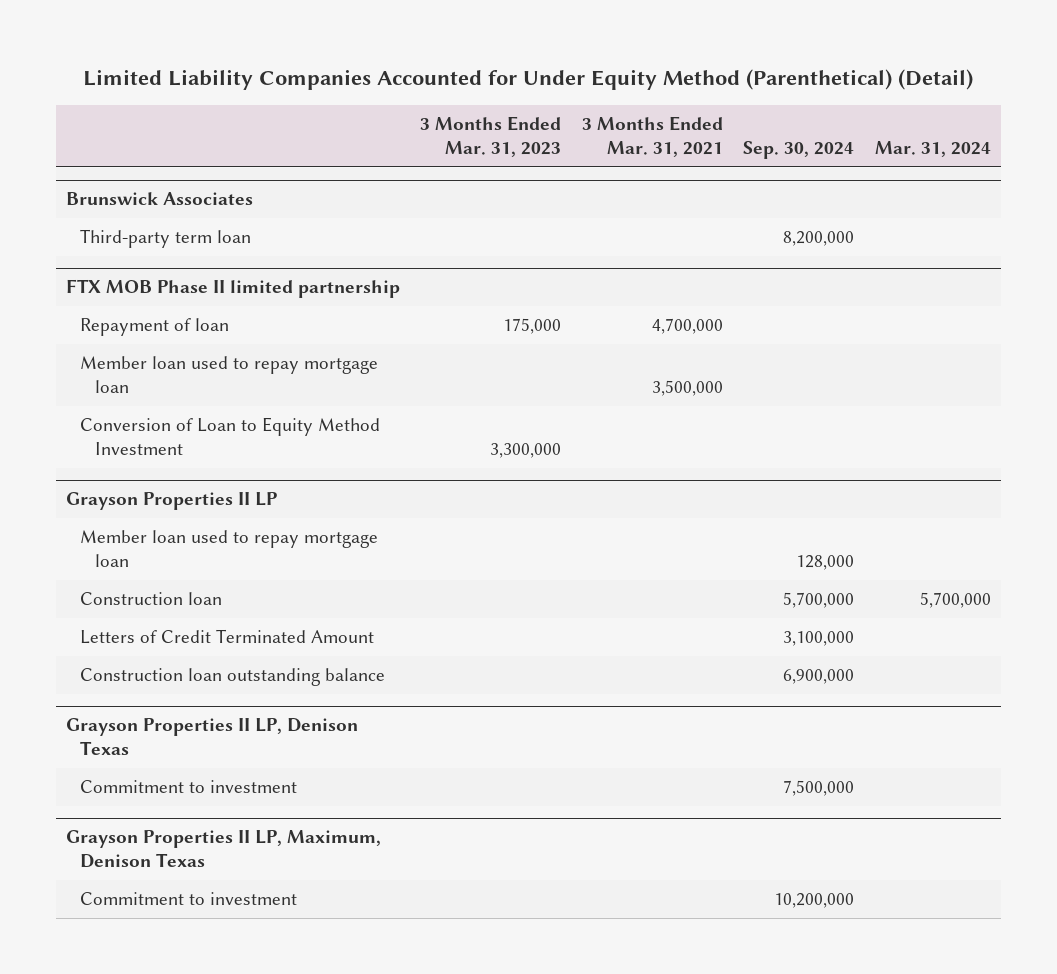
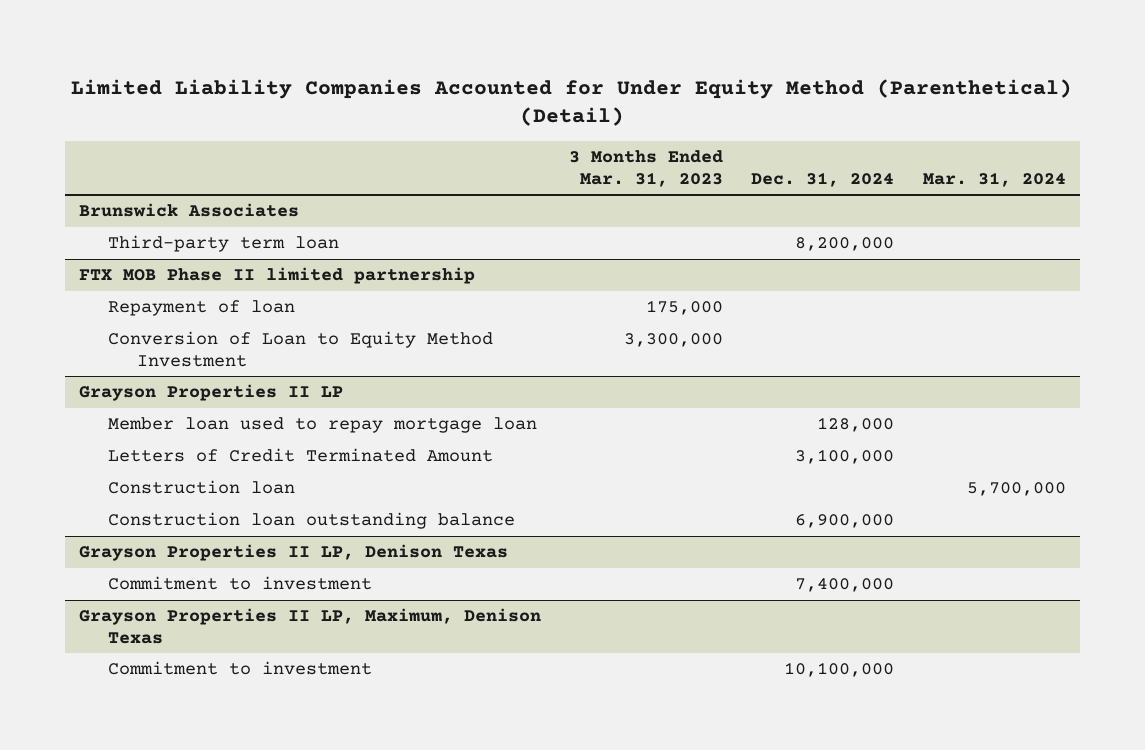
[581,115,723,158] 3 Months Ended Mar. 31, 2021 -> none
[743,141,855,160] Sep. 30, 2024 -> none
none -> [751,171,895,187] Dec. 31, 2024
[80,356,379,394] Member loan used to repay mortgage loan -> none
[80,592,223,606] Construction loan -> [108,480,296,495] Construction loan

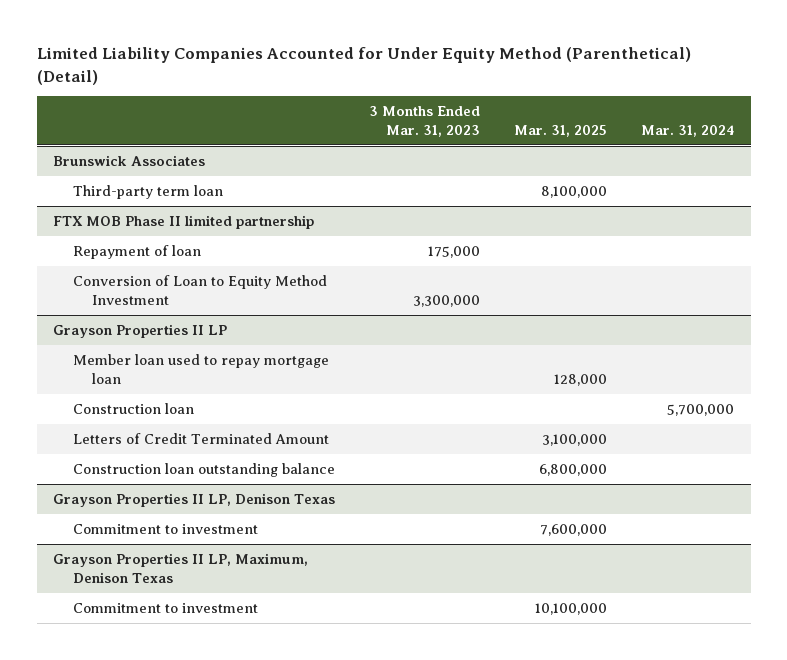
[751,171,895,187] Dec. 31, 2024 -> none
none -> [514,124,608,137] Mar. 31, 2025
[108,448,494,463] Letters of Credit Terminated Amount -> [72,433,329,445] Letters of Credit Terminated Amount

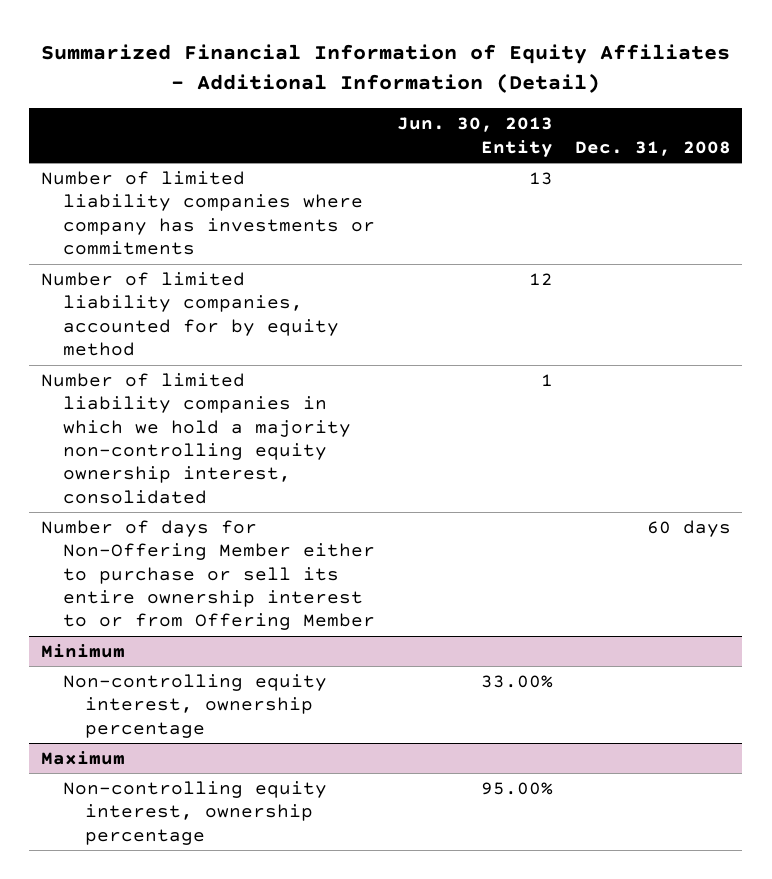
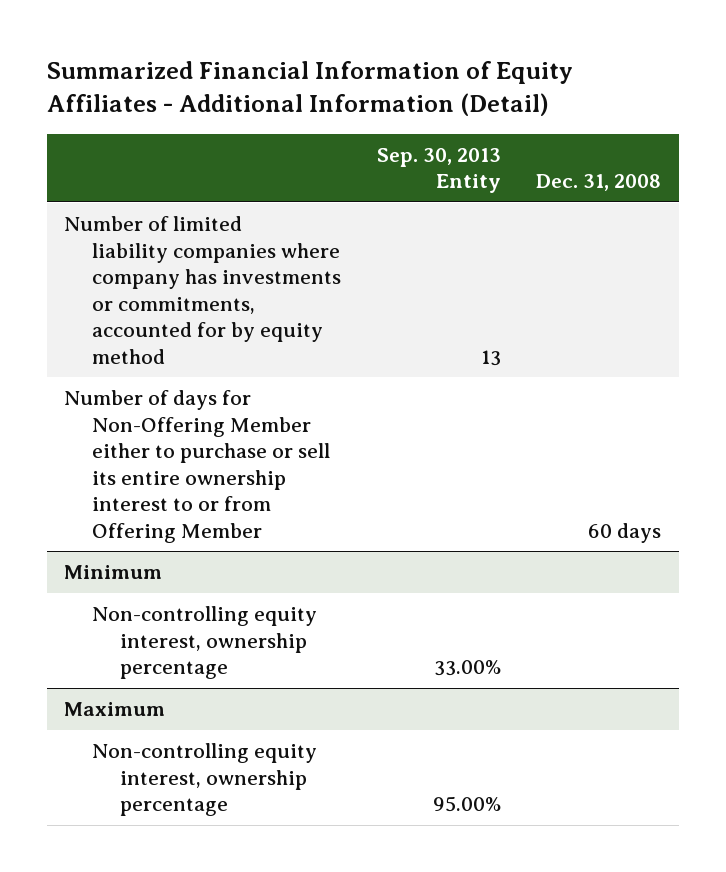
[396,117,553,157] Jun. 30, 2013 Entity -> none
none -> [376,147,501,194] Sep. 30, 2013 Entity
[40,170,375,256] Number of limited liability companies where company has investments or commitments -> none
[40,372,351,504] Number of limited liability companies in which we hold a majority non-controlling equity ownership interest, consolidated -> none
[40,271,339,357] Number of limited liability companies, accounted for by equity method -> [64,216,342,364] Number of limited liability companies where company has investments or commitments, accounted for by equity method

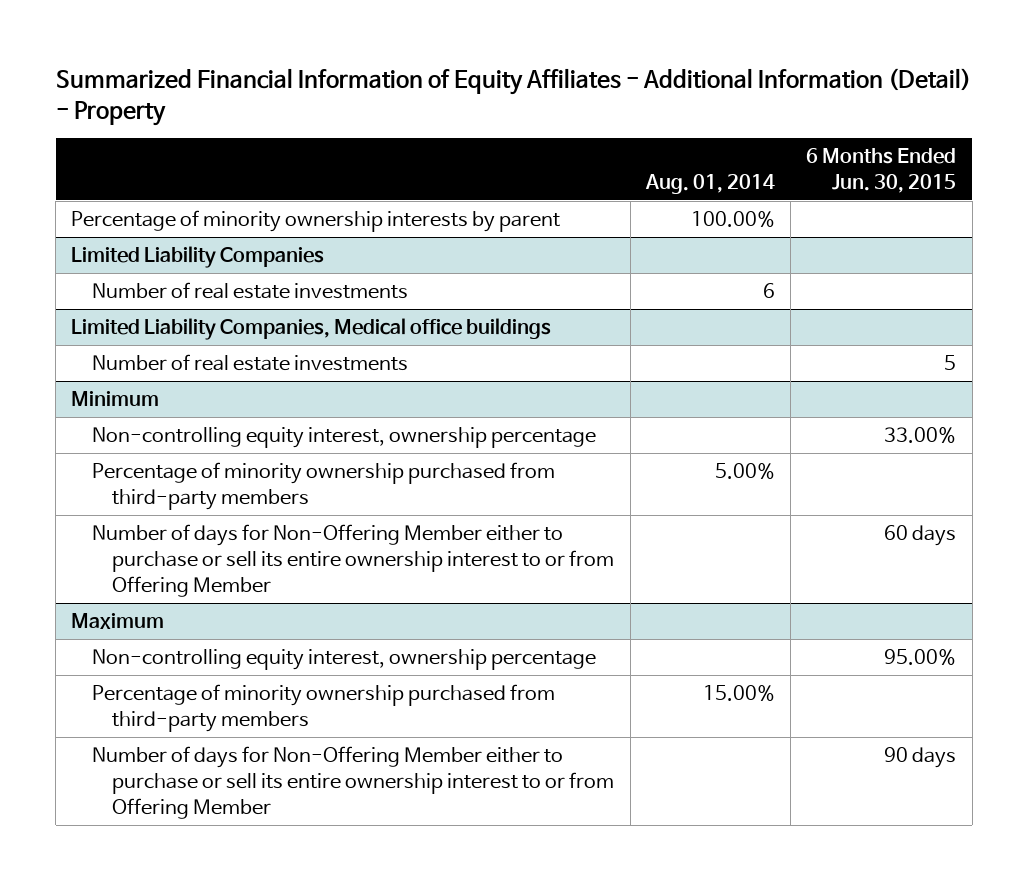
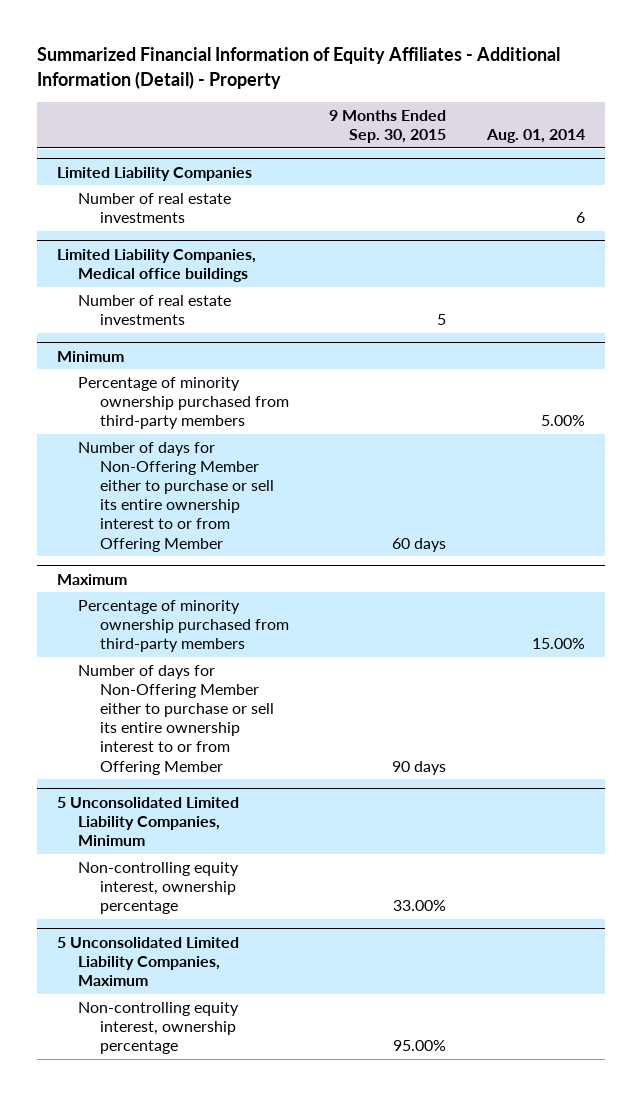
[806,148,957,194] 6 Months Ended Jun. 30, 2015 -> none
none -> [329,109,447,143] 9 Months Ended Sep. 30, 2015
[71,210,561,233] Percentage of minority ownership interests by parent -> none
[91,427,596,449] Non-controlling equity interest, ownership percentage -> none
[91,649,596,671] Non-controlling equity interest, ownership percentage -> none
none -> [57,796,240,846] 5 Unconsolidated Limited Liability Companies, Minimum
none -> [78,862,240,915] Non-controlling equity interest, ownership percentage
none -> [57,936,240,986] 5 Unconsolidated Limited Liability Companies, Maximum
none -> [78,1002,240,1055] Non-controlling equity interest, ownership percentage

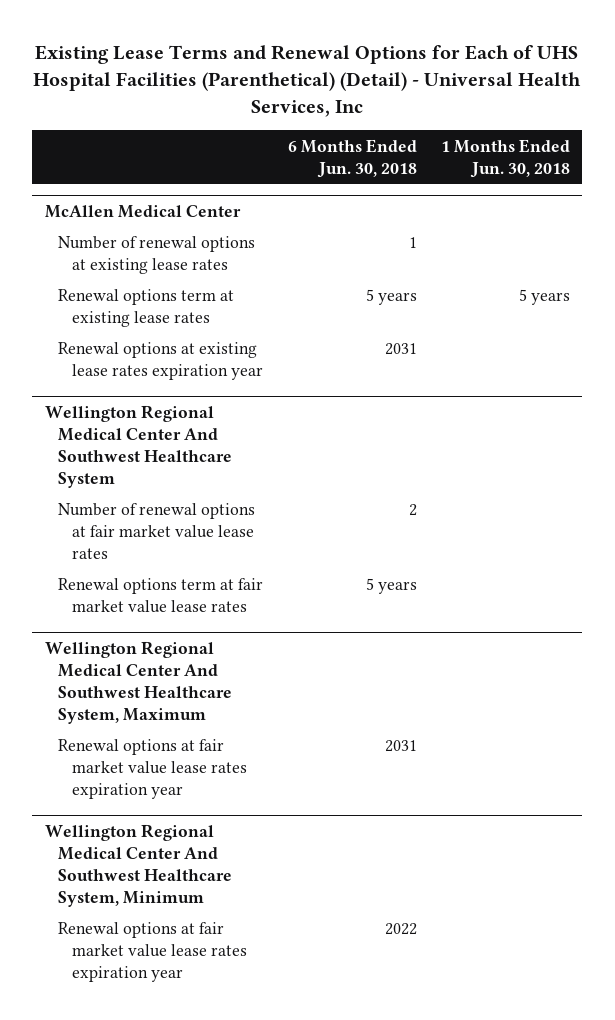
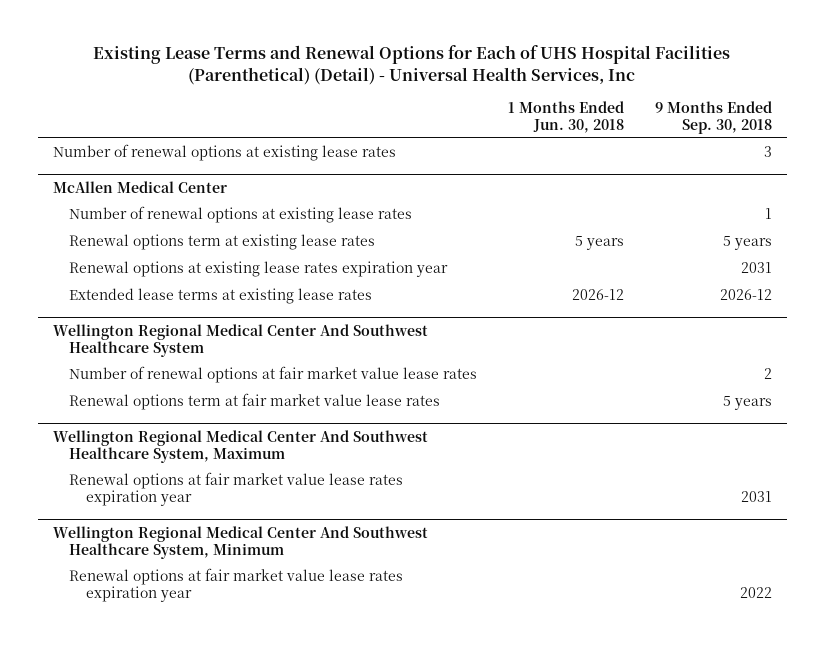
[287,138,417,178] 6 Months Ended Jun. 30, 2018 -> none
none -> [654,100,772,134] 9 Months Ended Sep. 30, 2018
none -> [52,144,396,162] Number of renewal options at existing lease rates
none -> [69,288,373,305] Extended lease terms at existing lease rates

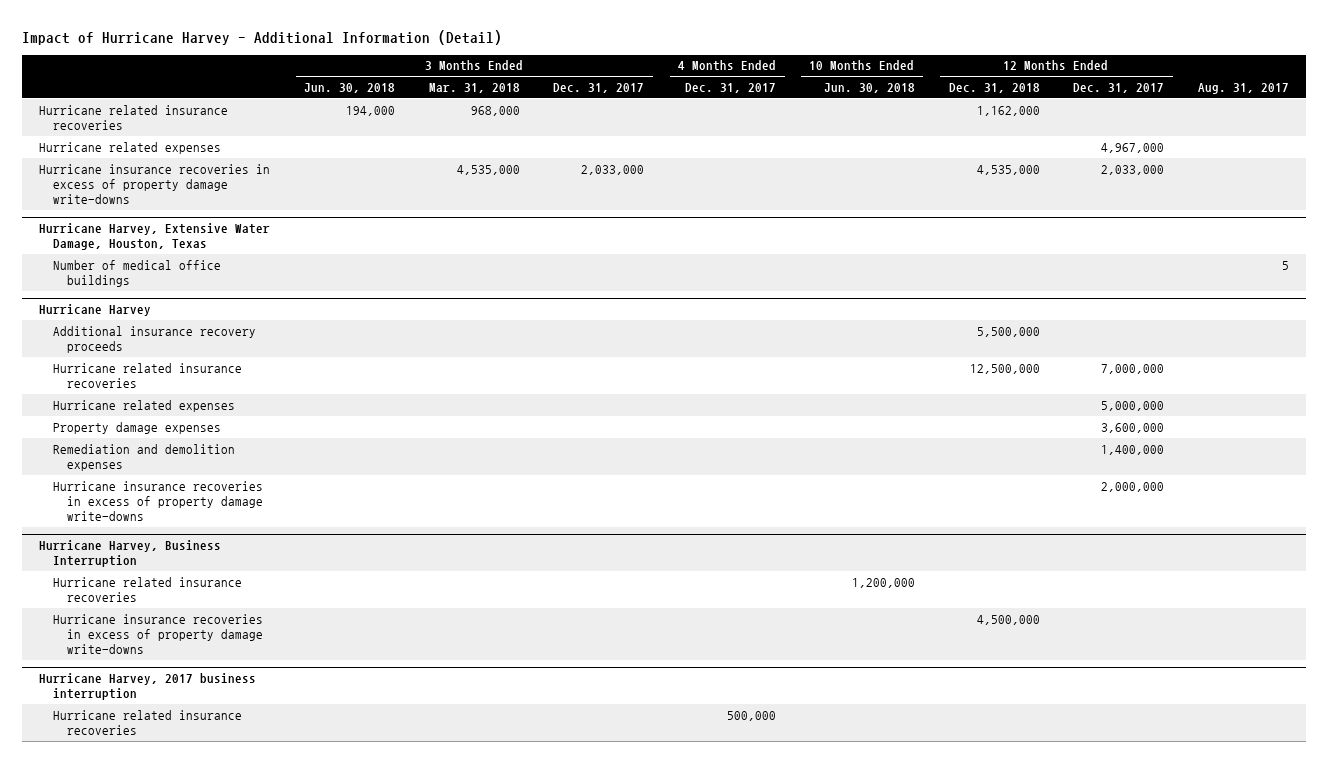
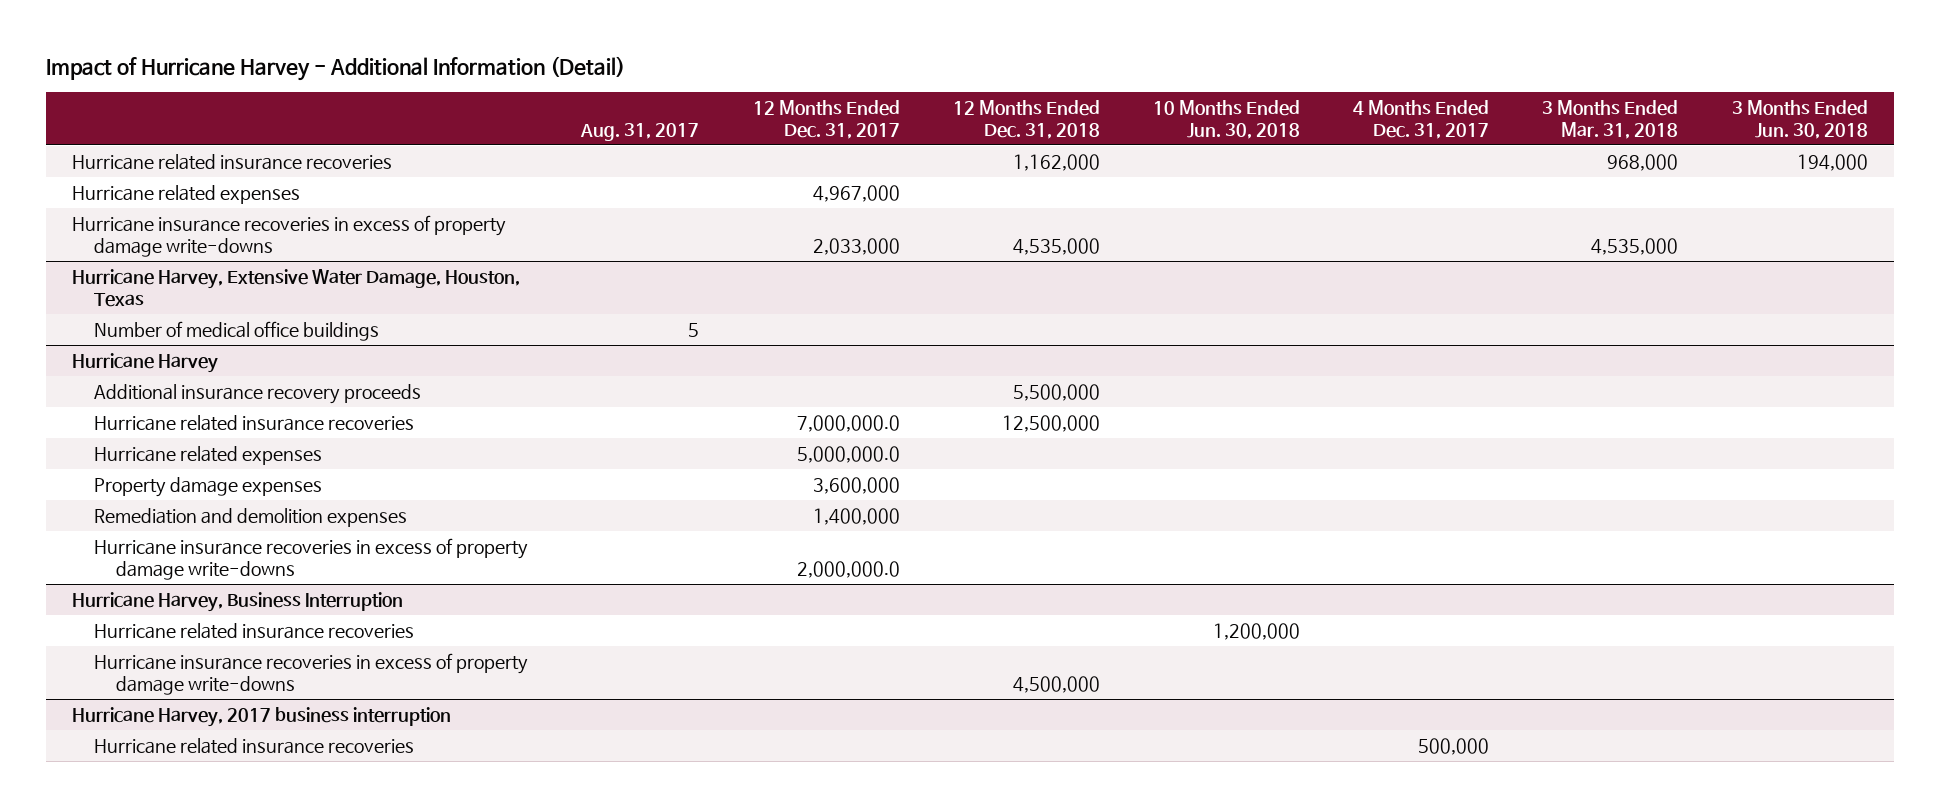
[553,83,645,94] Dec. 31, 2017 -> none
[1101,363,1165,374] 7,000,000 -> [796,415,900,433] 7,000,000.0
[1101,400,1165,411] 5,000,000 -> [796,446,900,464] 5,000,000.0
[1101,481,1165,492] 2,000,000 -> [796,561,900,579] 2,000,000.0

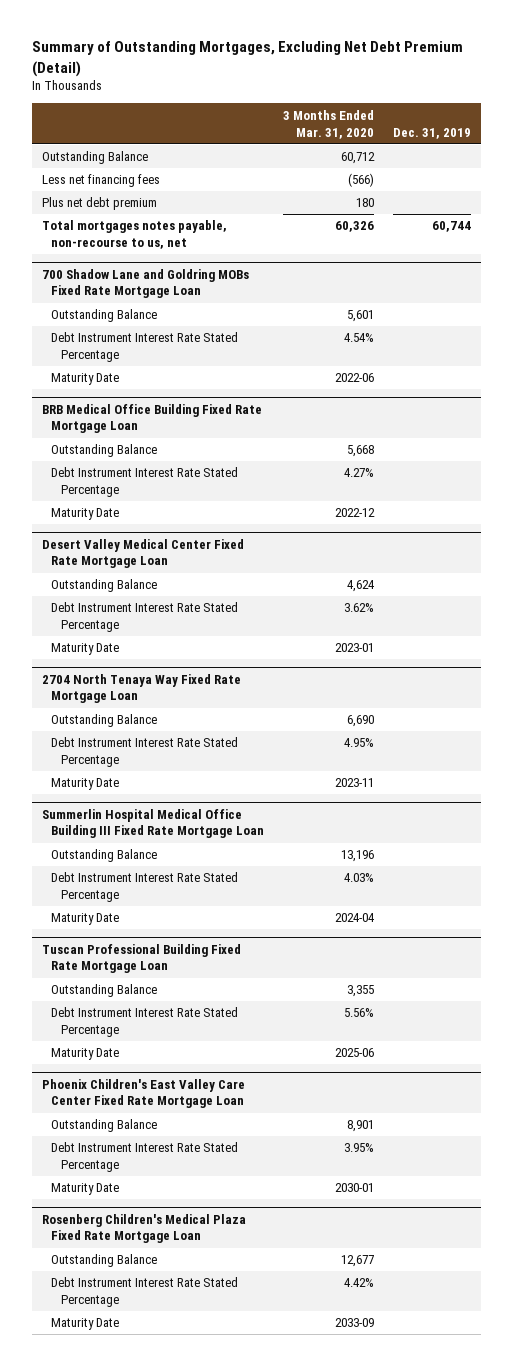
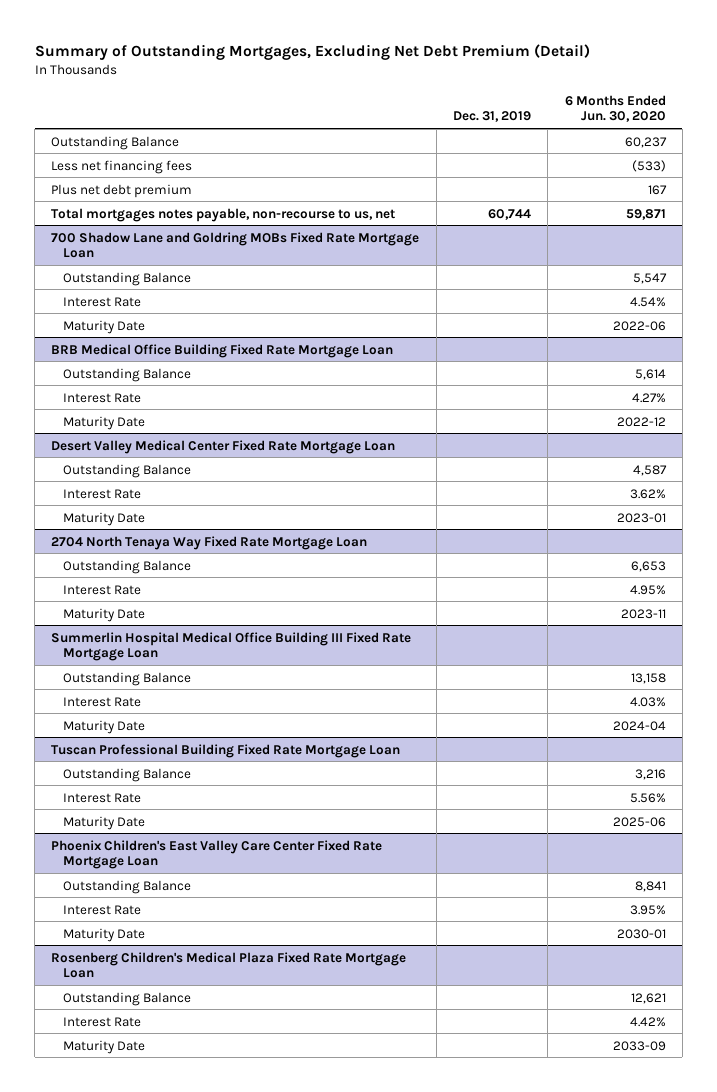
[283,109,375,139] 3 Months Ended Mar. 31, 2020 -> none
none -> [564,94,666,123] 6 Months Ended Jun. 30, 2020
[51,332,239,363] Debt Instrument Interest Rate Stated Percentage -> [63,296,142,307] Interest Rate
[51,467,239,498] Debt Instrument Interest Rate Stated Percentage -> [63,392,142,403] Interest Rate
[51,602,239,633] Debt Instrument Interest Rate Stated Percentage -> [63,488,142,499] Interest Rate
[51,737,239,768] Debt Instrument Interest Rate Stated Percentage -> [63,584,142,595] Interest Rate
[51,872,239,903] Debt Instrument Interest Rate Stated Percentage -> [63,696,142,707] Interest Rate
[51,1007,239,1038] Debt Instrument Interest Rate Stated Percentage -> [63,792,142,803] Interest Rate
[51,1142,239,1173] Debt Instrument Interest Rate Stated Percentage -> [63,904,142,915] Interest Rate
[51,1277,239,1308] Debt Instrument Interest Rate Stated Percentage -> [63,1016,142,1027] Interest Rate

